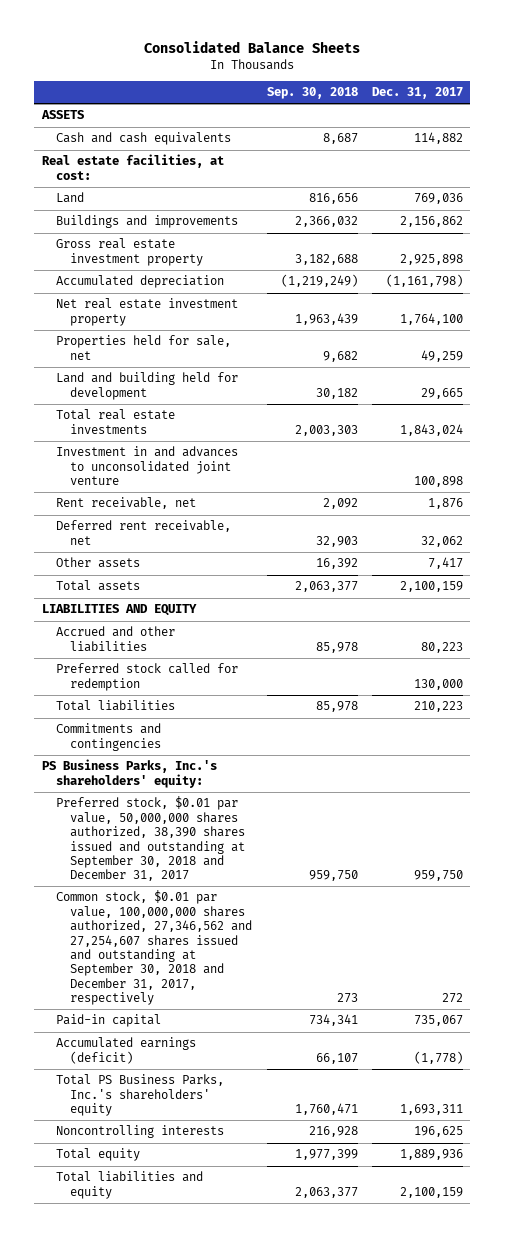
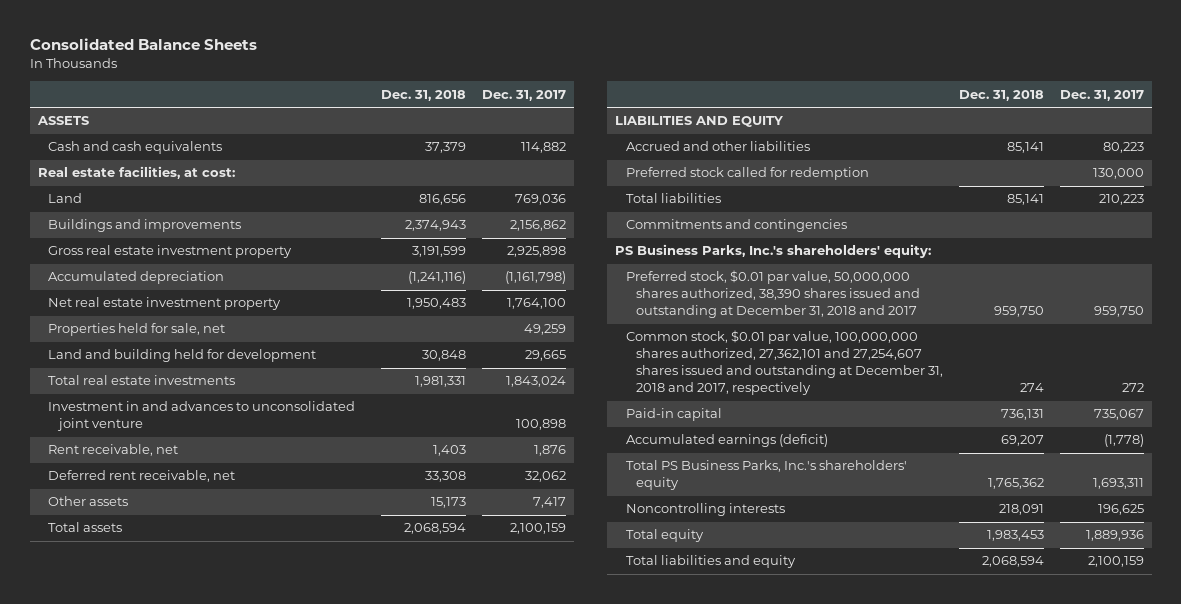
[266,87,358,100] Sep. 30, 2018 -> none
none -> [381,89,467,101] Dec. 31, 2018
[55,796,246,882] Preferred stock, $0.01 par value, 50,000,000 shares authorized, 38,390 shares issued and outstanding at September 30, 2018 and December 31, 2017 -> [625,270,921,319] Preferred stock, $0.01 par value, 50,000,000 shares authorized, 38,390 shares issued and outstanding at December 31, 2018 and 2017
[55,890,253,1005] Common stock, $0.01 par value, 100,000,000 shares authorized, 27,346,562 and 27,254,607 shares issued and outstanding at September 30, 2018 and December 31, 2017, respectively -> [625,330,944,396] Common stock, $0.01 par value, 100,000,000 shares authorized, 27,362,101 and 27,254,607 shares issued and outstanding at December 31, 2018 and 2017, respectively

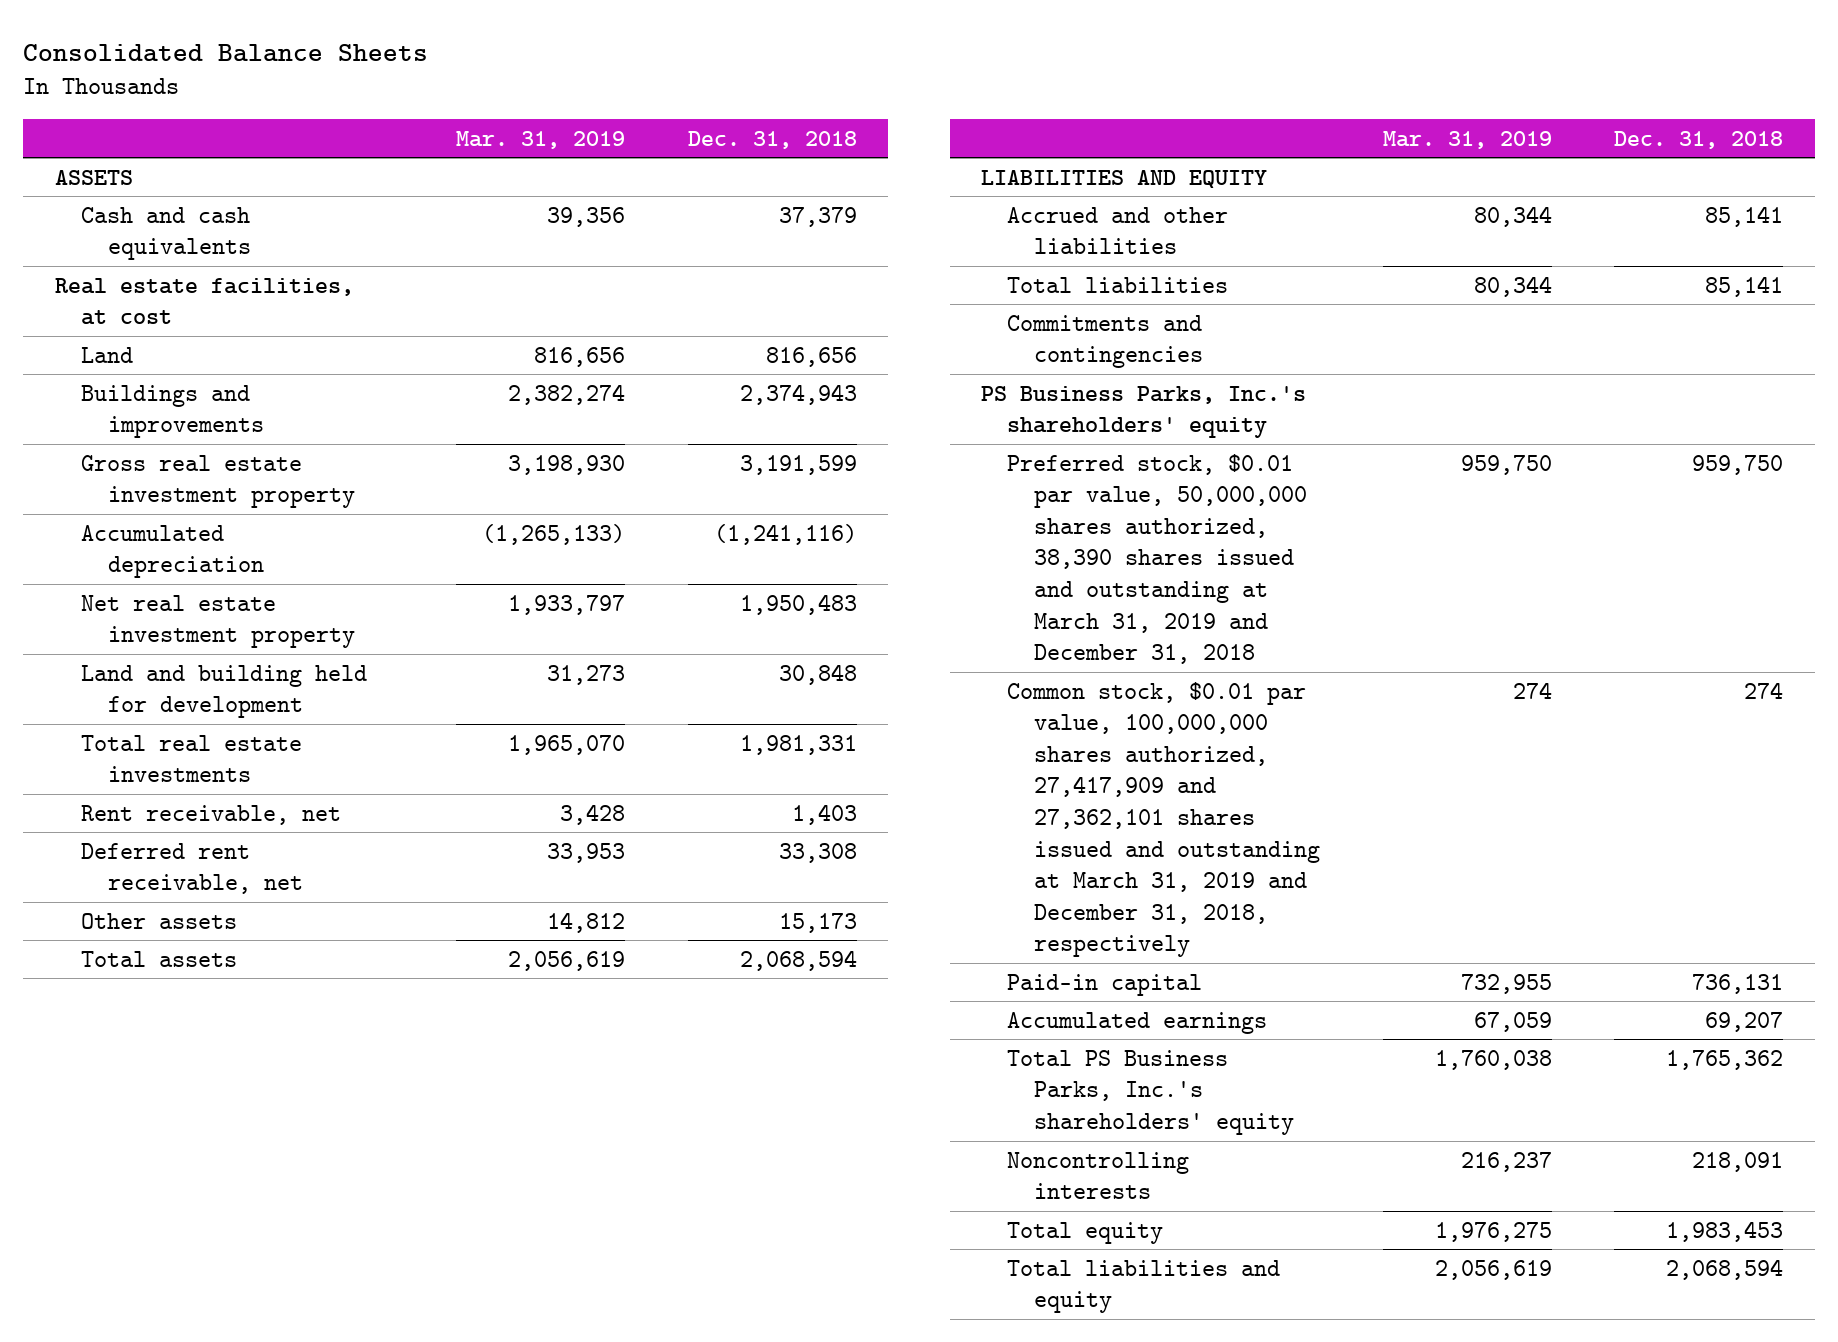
[482,89,567,101] Dec. 31, 2017 -> none
none -> [456,130,626,149] Mar. 31, 2019
[37,166,235,180] Real estate facilities, at cost: -> [54,277,354,326] Real estate facilities, at cost
[48,323,226,337] Properties held for sale, net -> none
[48,401,356,432] Investment in and advances to unconsolidated joint venture -> none
[625,167,869,181] Preferred stock called for redemption -> none
[615,244,932,259] PS Business Parks, Inc.'s shareholders' equity: -> [980,385,1306,439] PS Business Parks, Inc.'s shareholders' equity
[625,270,921,319] Preferred stock, $0.01 par value, 50,000,000 shares authorized, 38,390 shares issued and outstanding at December 31, 2018 and 2017 -> [1007,453,1307,665] Preferred stock, $0.01 par value, 50,000,000 shares authorized, 38,390 shares issued and outstanding at March 31, 2019 and December 31, 2018
[625,330,944,396] Common stock, $0.01 par value, 100,000,000 shares authorized, 27,362,101 and 27,254,607 shares issued and outstanding at December 31, 2018 and 2017, respectively -> [1007,681,1320,958] Common stock, $0.01 par value, 100,000,000 shares authorized, 27,417,909 and 27,362,101 shares issued and outstanding at March 31, 2019 and December 31, 2018, respectively
[625,434,828,448] Accumulated earnings (deficit) -> [1007,1011,1268,1034] Accumulated earnings

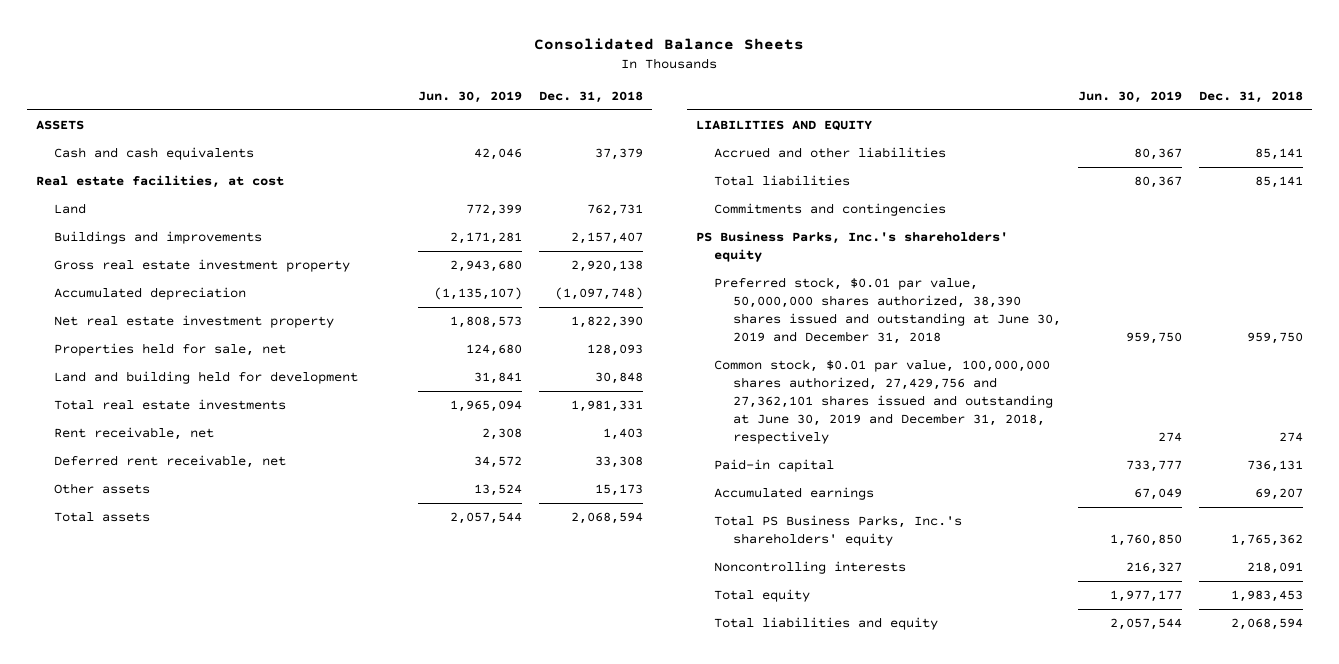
[456,130,626,149] Mar. 31, 2019 -> none
none -> [418,90,523,103] Jun. 30, 2019
[765,346,857,367] 816,656 -> [587,204,644,217] 762,731
[739,383,857,405] 2,374,943 -> [571,232,644,245] 2,157,407
[739,454,857,475] 3,191,599 -> [571,260,644,273] 2,920,138
[713,523,857,545] (1,241,116) -> [555,287,644,301] (1,097,748)
[739,593,857,615] 1,950,483 -> [571,316,644,329] 1,822,390
none -> [54,343,287,357] Properties held for sale, net
[1007,453,1307,665] Preferred stock, $0.01 par value, 50,000,000 shares authorized, 38,390 shares issued and outstanding at March 31, 2019 and December 31, 2018 -> [714,277,1062,344] Preferred stock, $0.01 par value, 50,000,000 shares authorized, 38,390 shares issued and outstanding at June 30, 2019 and December 31, 2018
[1007,681,1320,958] Common stock, $0.01 par value, 100,000,000 shares authorized, 27,417,909 and 27,362,101 shares issued and outstanding at March 31, 2019 and December 31, 2018, respectively -> [714,359,1054,444] Common stock, $0.01 par value, 100,000,000 shares authorized, 27,429,756 and 27,362,101 shares issued and outstanding at June 30, 2019 and December 31, 2018, respectively

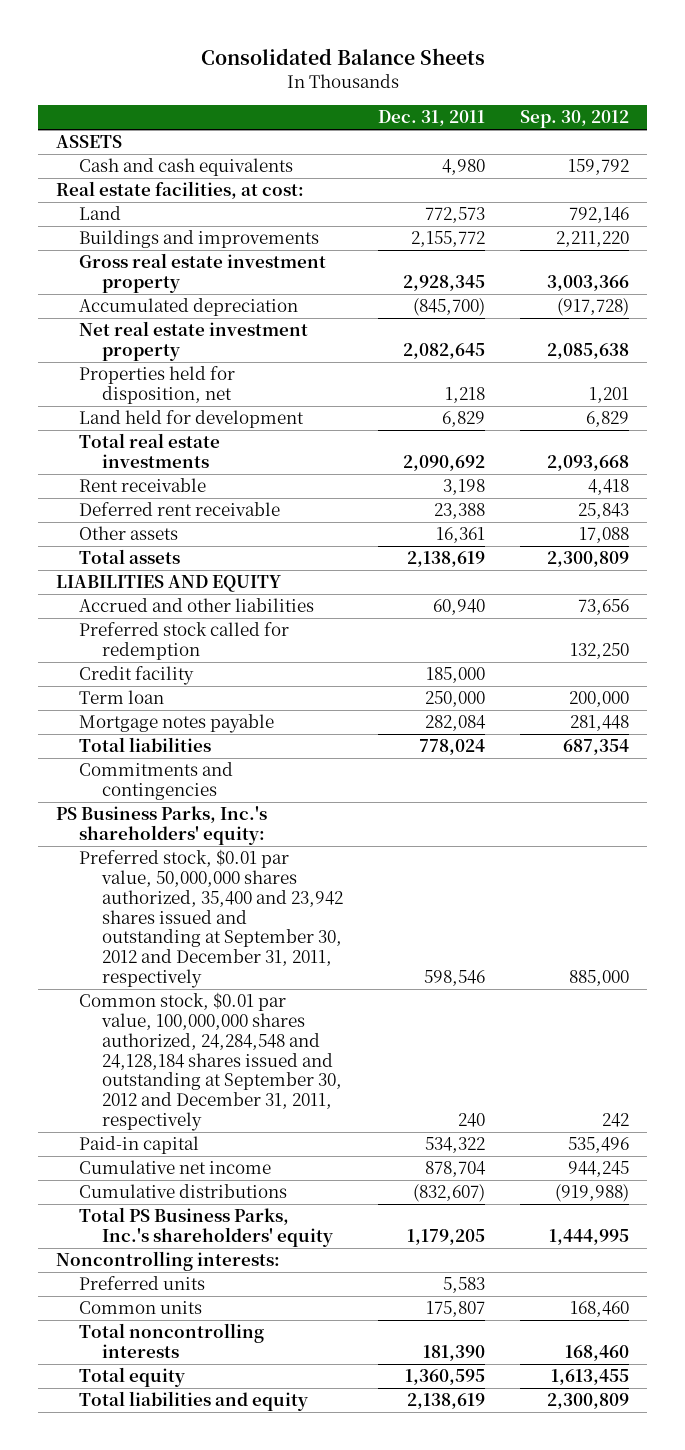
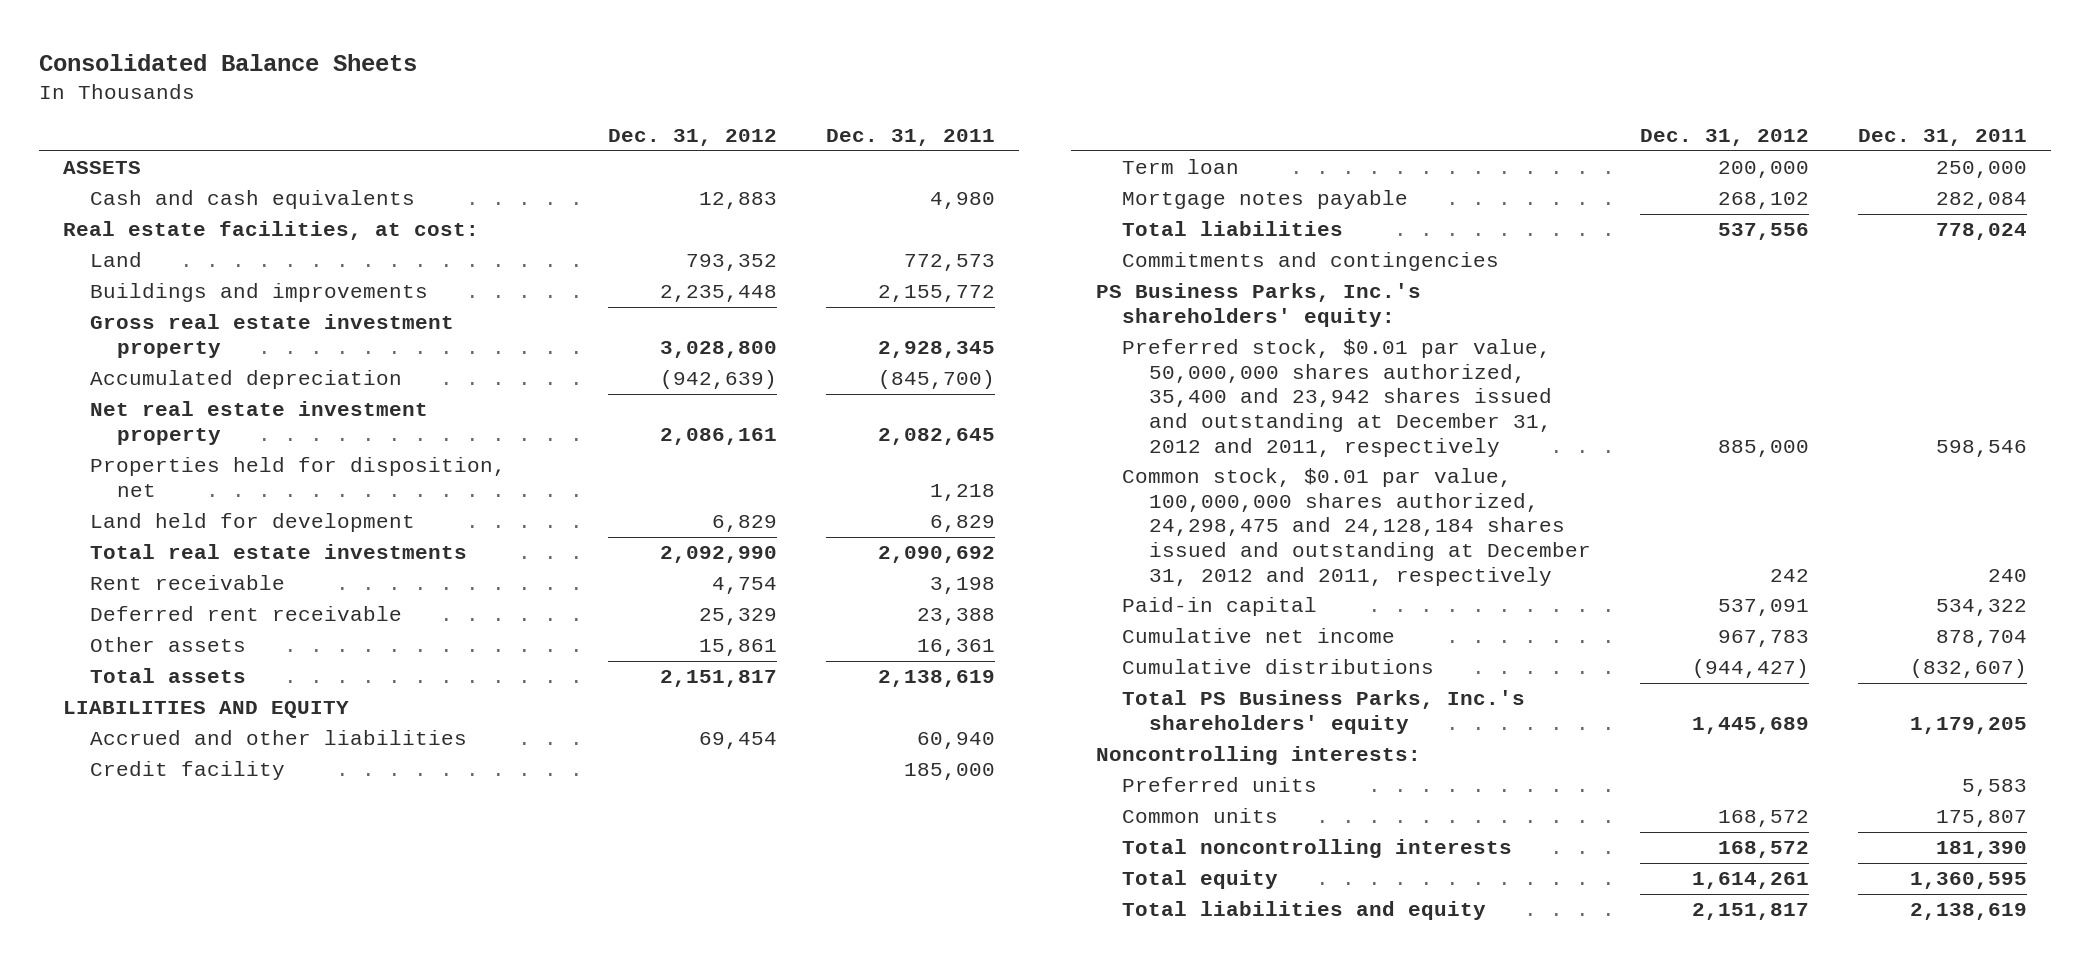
[520,110,630,129] Sep. 30, 2012 -> none
none -> [607,129,777,147] Dec. 31, 2012
[78,622,289,661] Preferred stock called for redemption -> none
[78,849,343,989] Preferred stock, $0.01 par value, 50,000,000 shares authorized, 35,400 and 23,942 shares issued and outstanding at September 30, 2012 and December 31, 2011, respectively -> [1122,339,1552,457] Preferred stock, $0.01 par value, 50,000,000 shares authorized, 35,400 and 23,942 shares issued and outstanding at December 31, 2012 and 2011, respectively
[78,992,342,1132] Common stock, $0.01 par value, 100,000,000 shares authorized, 24,284,548 and 24,128,184 shares issued and outstanding at September 30, 2012 and December 31, 2011, respectively -> [1122,468,1591,586] Common stock, $0.01 par value, 100,000,000 shares authorized, 24,298,475 and 24,128,184 shares issued and outstanding at December 31, 2012 and 2011, respectively

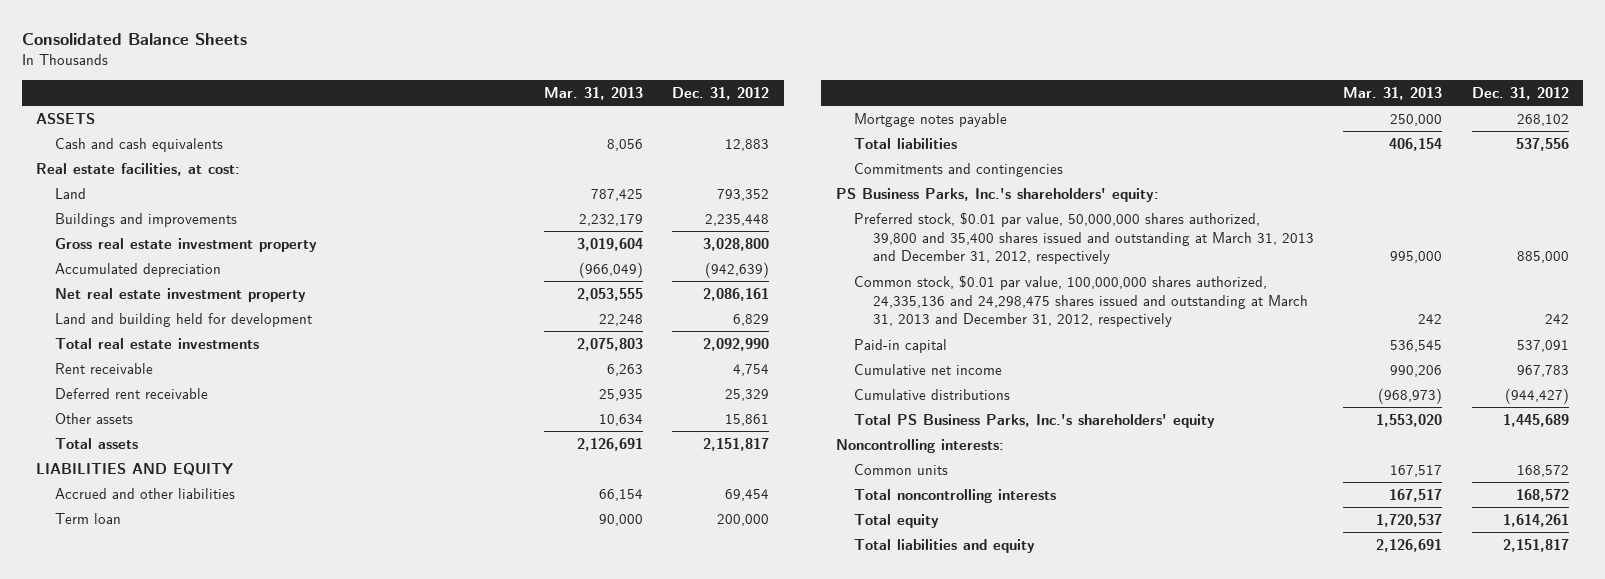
[825,129,995,147] Dec. 31, 2011 -> none
none -> [543,86,643,100] Mar. 31, 2013
[89,457,506,497] Properties held for disposition, net -> none
[89,513,415,533] Land held for development -> [54,312,312,327] Land and building held for development
[89,761,285,781] Credit facility -> none
[1122,339,1552,457] Preferred stock, $0.01 par value, 50,000,000 shares authorized, 35,400 and 23,942 shares issued and outstanding at December 31, 2012 and 2011, respectively -> [854,211,1314,265] Preferred stock, $0.01 par value, 50,000,000 shares authorized, 39,800 and 35,400 shares issued and outstanding at March 31, 2013 and December 31, 2012, respectively
[1122,468,1591,586] Common stock, $0.01 par value, 100,000,000 shares authorized, 24,298,475 and 24,128,184 shares issued and outstanding at December 31, 2012 and 2011, respectively -> [854,274,1308,328] Common stock, $0.01 par value, 100,000,000 shares authorized, 24,335,136 and 24,298,475 shares issued and outstanding at March 31, 2013 and December 31, 2012, respectively
[1122,777,1318,793] Preferred units -> none

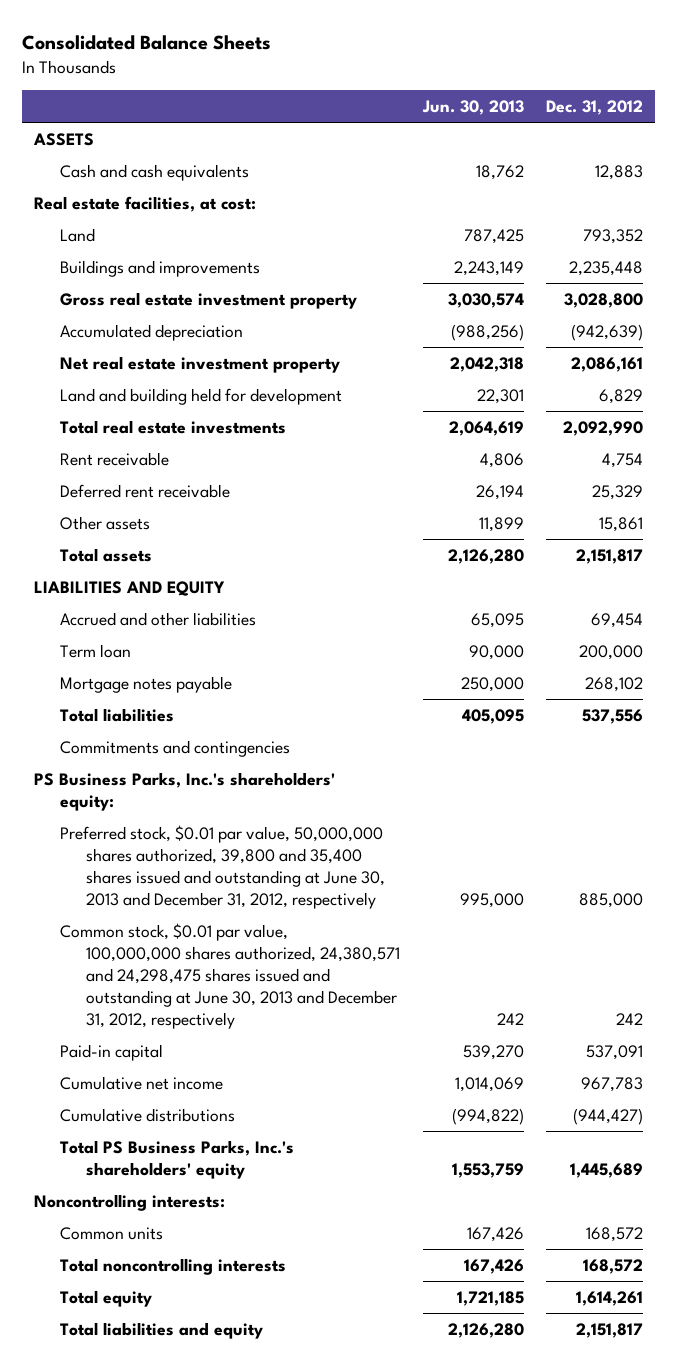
[543,86,643,100] Mar. 31, 2013 -> none
none -> [421,100,524,116] Jun. 30, 2013
[854,211,1314,265] Preferred stock, $0.01 par value, 50,000,000 shares authorized, 39,800 and 35,400 shares issued and outstanding at March 31, 2013 and December 31, 2012, respectively -> [59,824,385,909] Preferred stock, $0.01 par value, 50,000,000 shares authorized, 39,800 and 35,400 shares issued and outstanding at June 30, 2013 and December 31, 2012, respectively
[854,274,1308,328] Common stock, $0.01 par value, 100,000,000 shares authorized, 24,335,136 and 24,298,475 shares issued and outstanding at March 31, 2013 and December 31, 2012, respectively -> [59,922,400,1029] Common stock, $0.01 par value, 100,000,000 shares authorized, 24,380,571 and 24,298,475 shares issued and outstanding at June 30, 2013 and December 31, 2012, respectively

